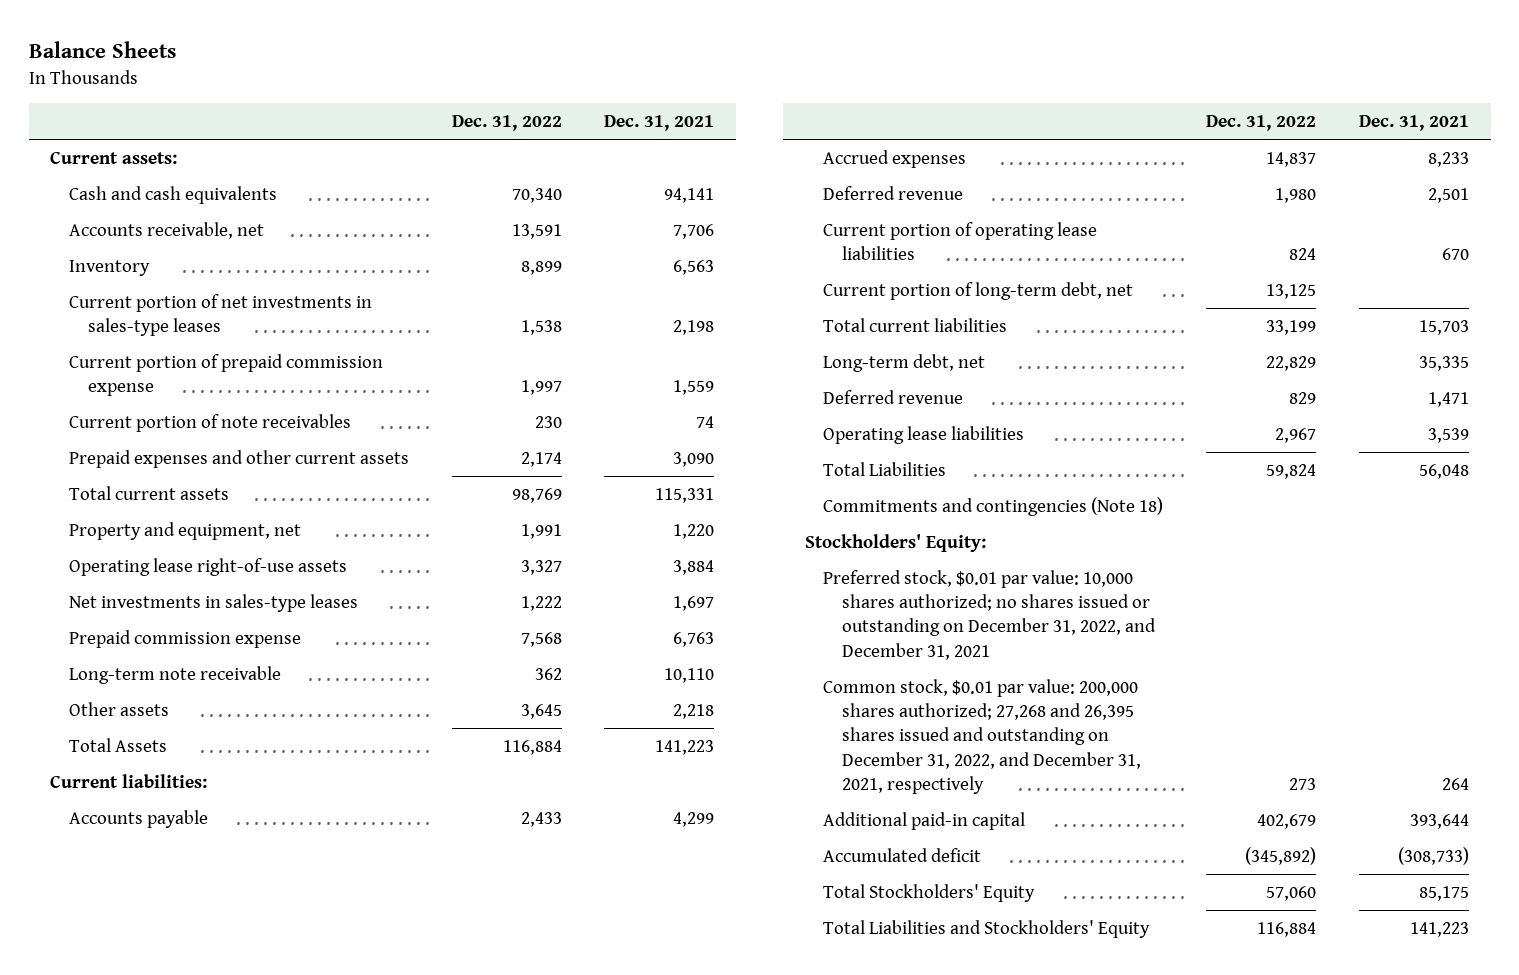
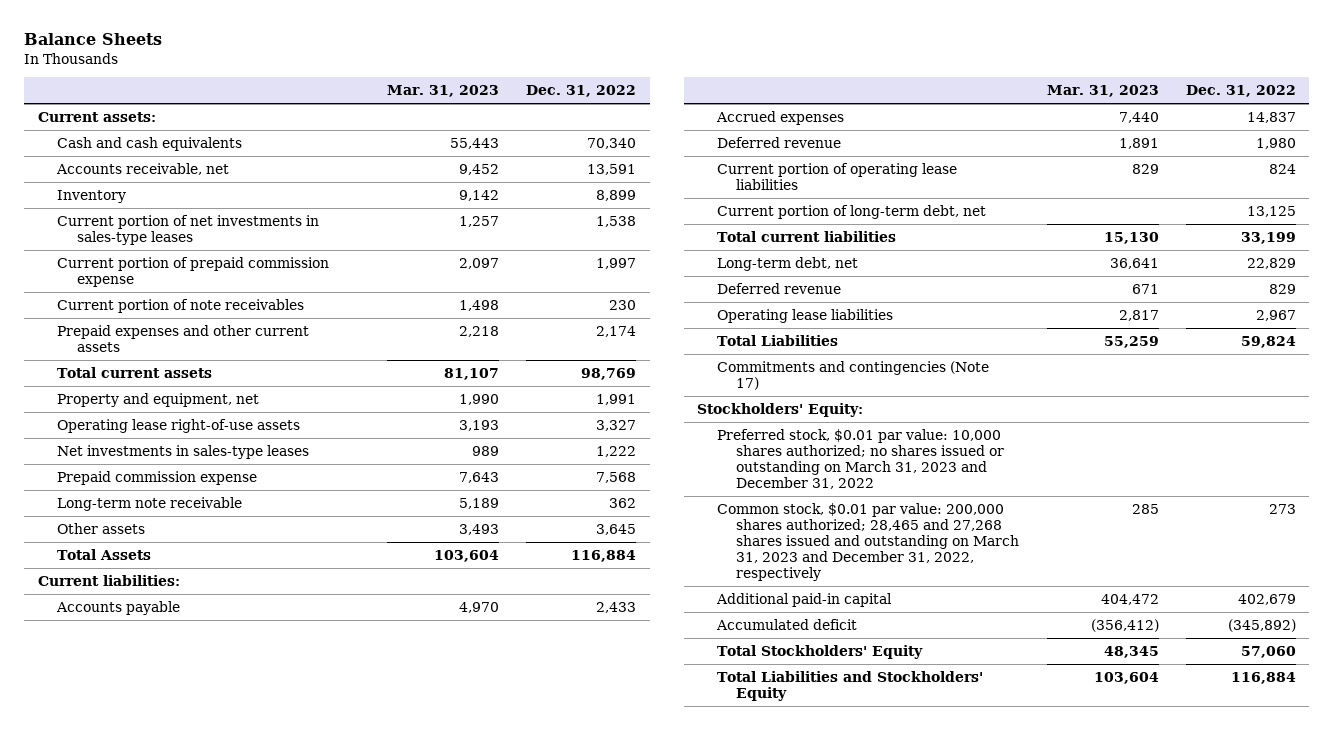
[604,114,715,131] Dec. 31, 2021 -> none
none -> [386,85,499,98] Mar. 31, 2023
[823,496,1164,516] Commitments and contingencies (Note 18) -> [716,360,989,390] Commitments and contingencies (Note 17)
[823,569,1157,660] Preferred stock, $0.01 par value: 10,000 shares authorized; no shares issued or outstanding on December 31, 2022, and December 31, 2021 -> [716,428,1005,489] Preferred stock, $0.01 par value: 10,000 shares authorized; no shares issued or outstanding on March 31, 2023 and December 31, 2022
[823,678,1142,794] Common stock, $0.01 par value: 200,000 shares authorized; 27,268 and 26,395 shares issued and outstanding on December 31, 2022, and December 31, 2021, respectively -> [716,502,1020,581] Common stock, $0.01 par value: 200,000 shares authorized; 28,465 and 27,268 shares issued and outstanding on March 31, 2023 and December 31, 2022, respectively

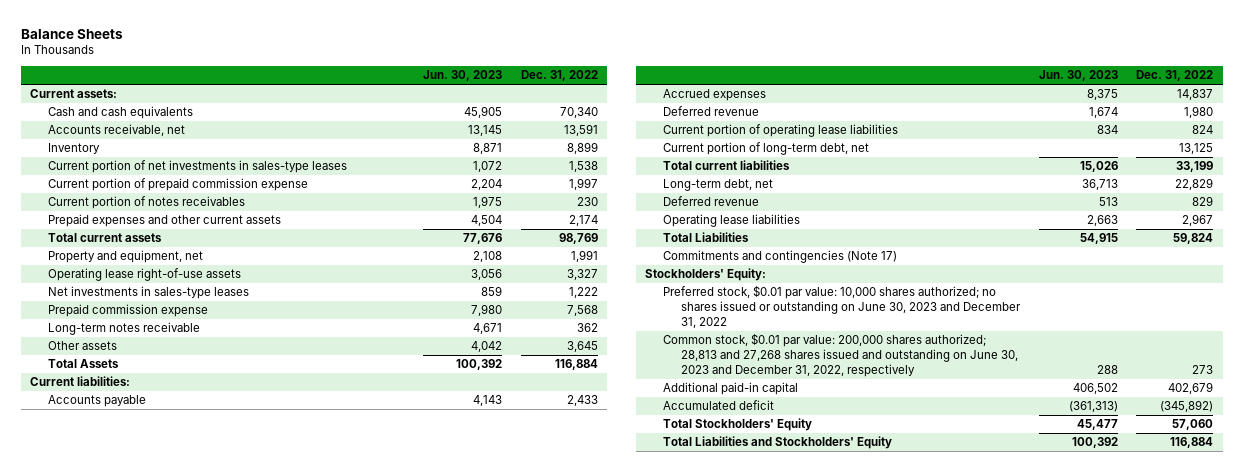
[386,85,499,98] Mar. 31, 2023 -> none
none -> [423,70,503,82] Jun. 30, 2023
[57,298,305,313] Current portion of note receivables -> [47,196,245,210] Current portion of notes receivables
[57,496,243,511] Long-term note receivable -> [47,322,200,336] Long-term notes receivable
[716,428,1005,489] Preferred stock, $0.01 par value: 10,000 shares authorized; no shares issued or outstanding on March 31, 2023 and December 31, 2022 -> [663,285,1022,329] Preferred stock, $0.01 par value: 10,000 shares authorized; no shares issued or outstanding on June 30, 2023 and December 31, 2022
[716,502,1020,581] Common stock, $0.01 par value: 200,000 shares authorized; 28,465 and 27,268 shares issued and outstanding on March 31, 2023 and December 31, 2022, respectively -> [663,333,1019,378] Common stock, $0.01 par value: 200,000 shares authorized; 28,813 and 27,268 shares issued and outstanding on June 30, 2023 and December 31, 2022, respectively

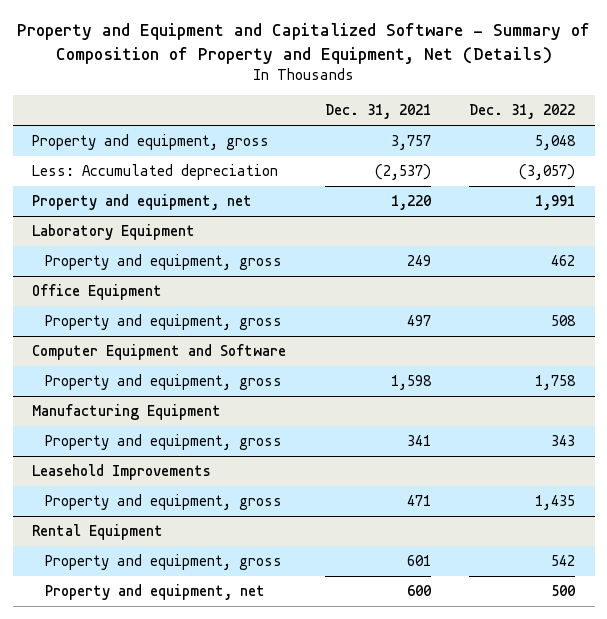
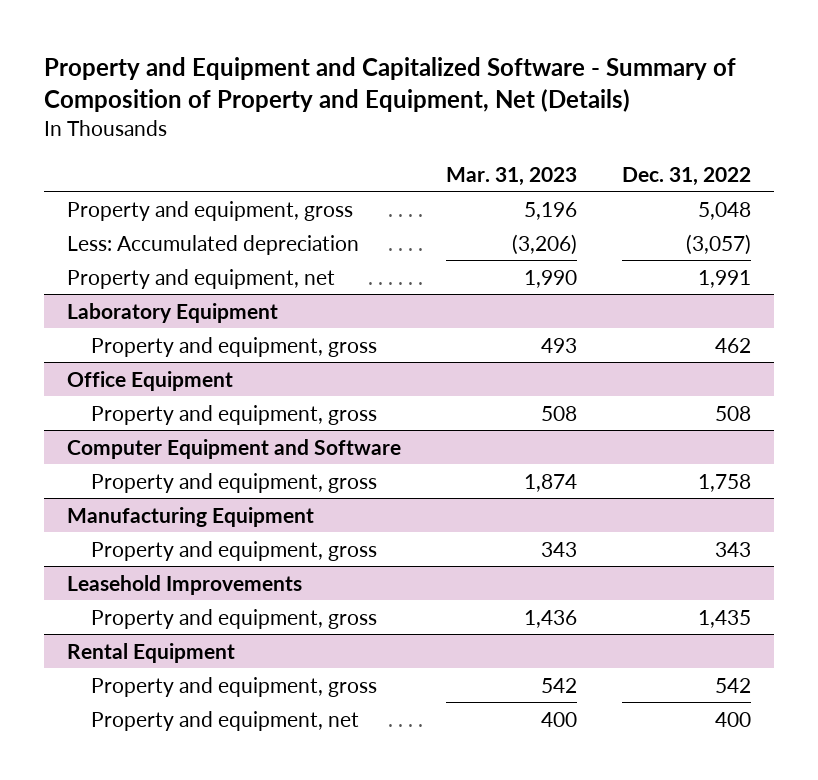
[324,104,431,120] Dec. 31, 2021 -> none
none -> [445,166,577,186] Mar. 31, 2023
[551,585,576,597] 500 -> [715,711,752,727] 400

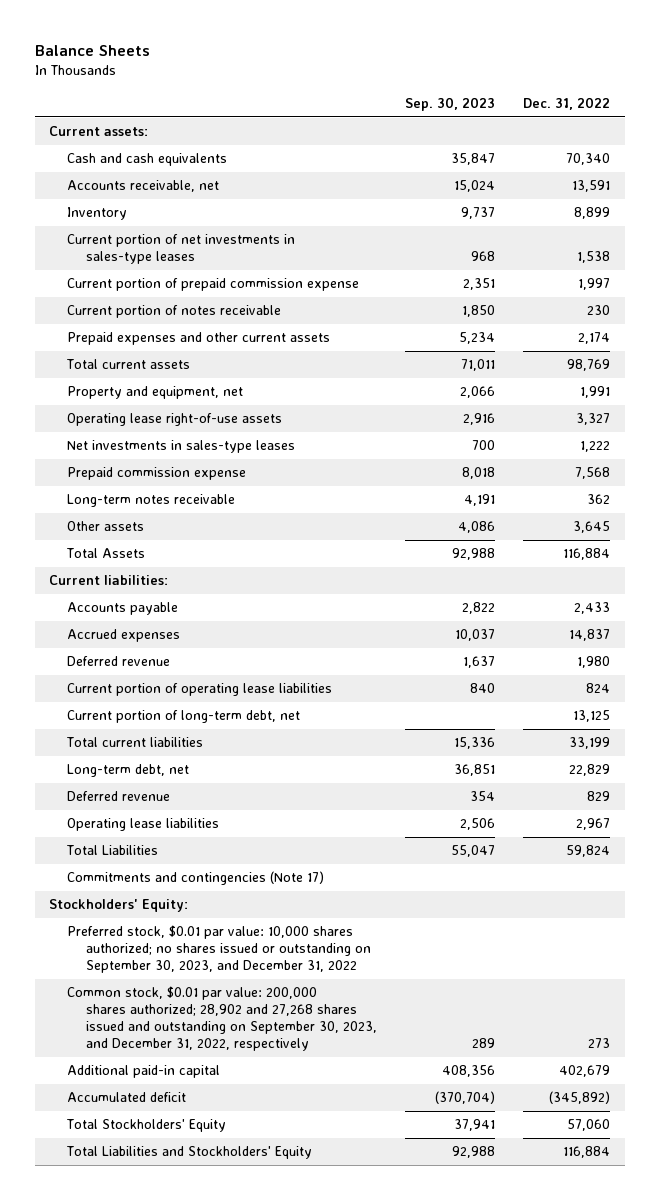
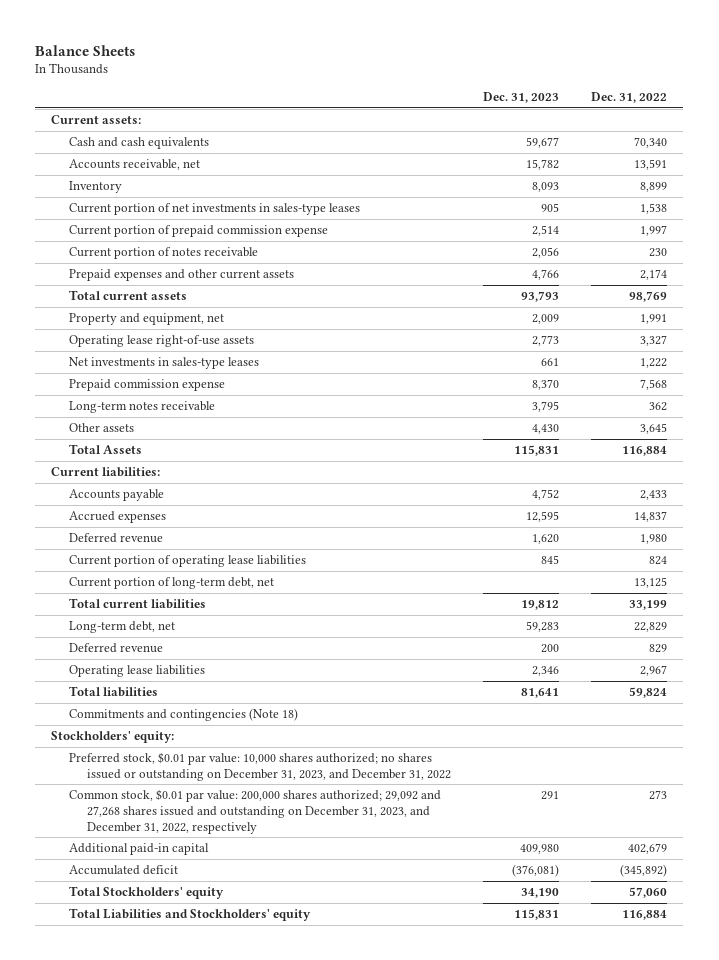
[405,96,496,111] Sep. 30, 2023 -> none
none -> [483,92,560,104] Dec. 31, 2023
[66,845,159,856] Total Liabilities -> [69,686,159,698] Total liabilities
[67,871,325,886] Commitments and contingencies (Note 17) -> [69,708,299,722] Commitments and contingencies (Note 18)
[48,899,188,913] Stockholders' Equity: -> [51,731,175,744] Stockholders' equity:
[67,925,371,974] Preferred stock, $0.01 par value: 10,000 shares authorized; no shares issued or outstanding on September 30, 2023, and December 31, 2022 -> [69,752,451,781] Preferred stock, $0.01 par value: 10,000 shares authorized; no shares issued or outstanding on December 31, 2023, and December 31, 2022
[67,986,377,1052] Common stock, $0.01 par value: 200,000 shares authorized; 28,902 and 27,268 shares issued and outstanding on September 30, 2023, and December 31, 2022, respectively -> [69,789,442,834] Common stock, $0.01 par value: 200,000 shares authorized; 29,092 and 27,268 shares issued and outstanding on December 31, 2023, and December 31, 2022, respectively
[66,1119,227,1133] Total Stockholders' Equity -> [69,886,225,900] Total Stockholders' equity
[66,1146,313,1160] Total Liabilities and Stockholders' Equity -> [69,908,312,922] Total Liabilities and Stockholders' equity

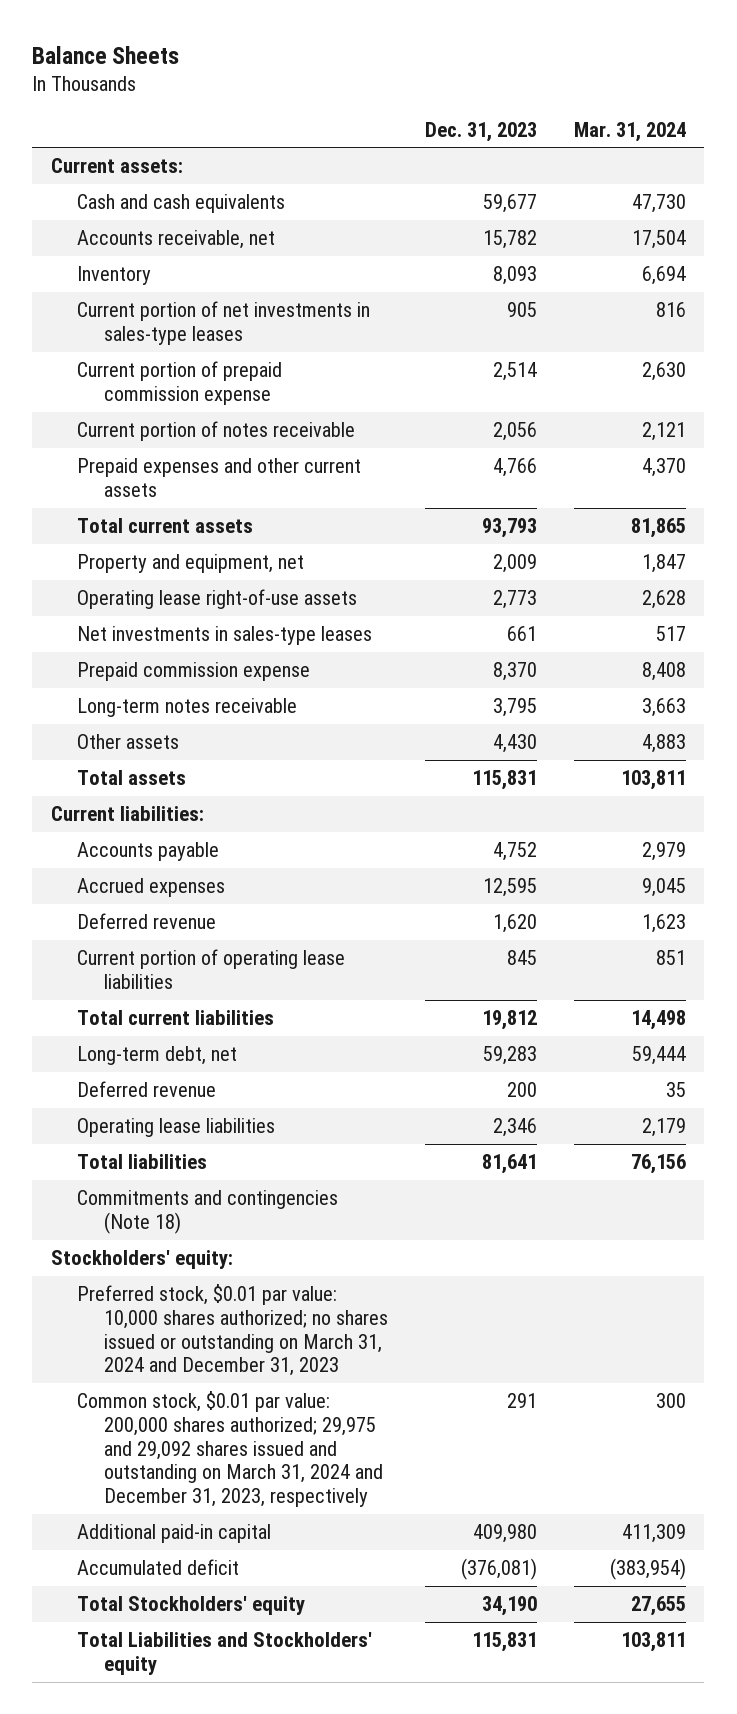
[591,92,668,104] Dec. 31, 2022 -> none
none -> [573,121,686,142] Mar. 31, 2024
[69,444,143,455] Total Assets -> [77,770,187,786] Total assets
[69,577,275,590] Current portion of long-term debt, net -> none
[69,752,451,781] Preferred stock, $0.01 par value: 10,000 shares authorized; no shares issued or outstanding on December 31, 2023, and December 31, 2022 -> [77,1284,388,1377] Preferred stock, $0.01 par value: 10,000 shares authorized; no shares issued or outstanding on March 31, 2024 and December 31, 2023
[69,789,442,834] Common stock, $0.01 par value: 200,000 shares authorized; 29,092 and 27,268 shares issued and outstanding on December 31, 2023, and December 31, 2022, respectively -> [77,1391,383,1508] Common stock, $0.01 par value: 200,000 shares authorized; 29,975 and 29,092 shares issued and outstanding on March 31, 2024 and December 31, 2023, respectively

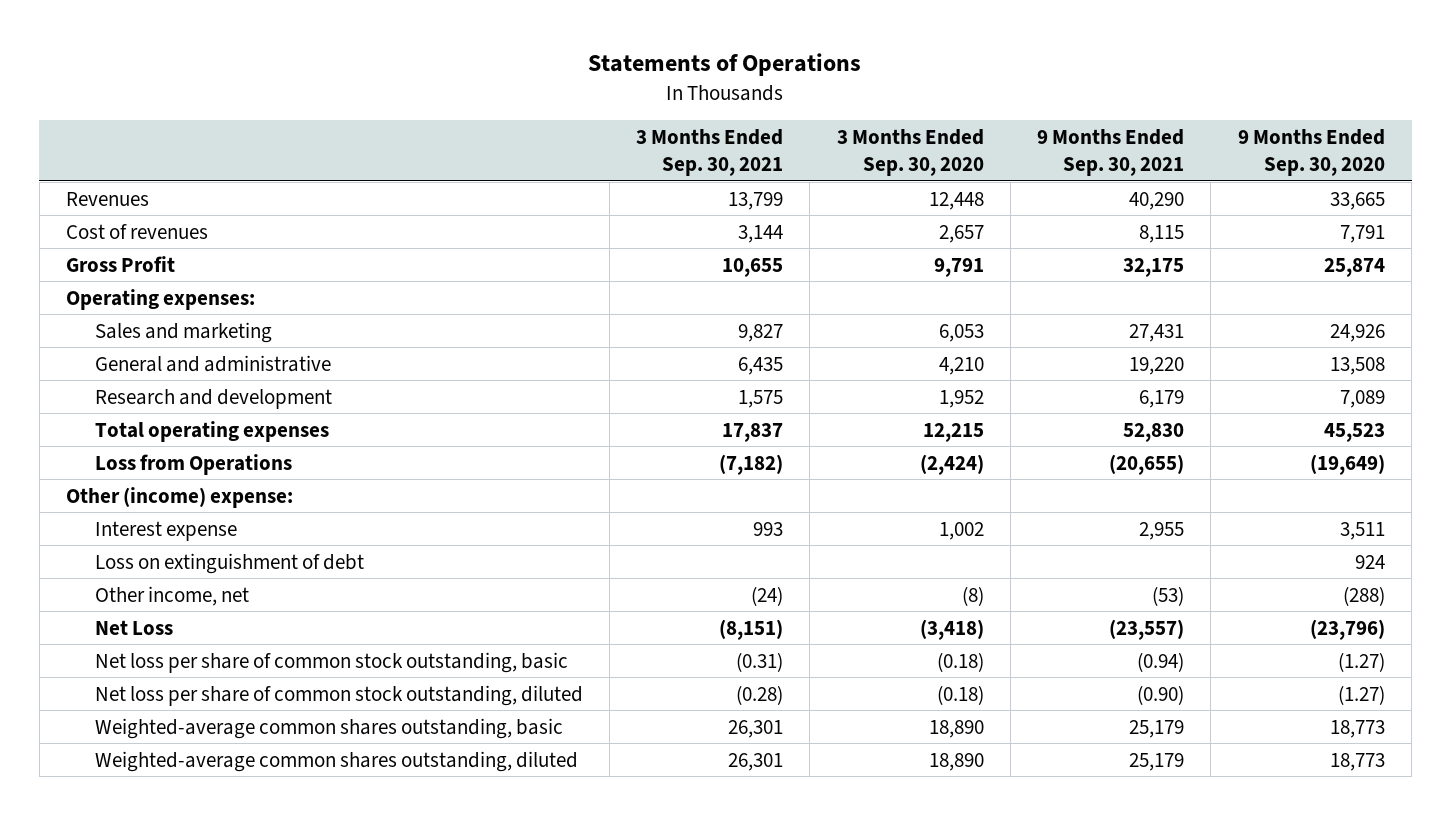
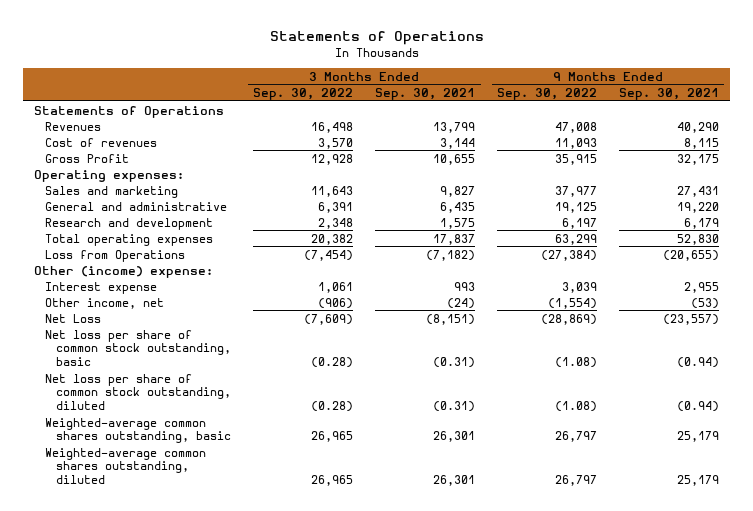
[836,128,984,176] 3 Months Ended Sep. 30, 2020 -> none
[1237,128,1385,176] 9 Months Ended Sep. 30, 2020 -> none
none -> [253,88,354,101] Sep. 30, 2022
none -> [497,88,598,101] Sep. 30, 2022
none -> [34,105,225,118] Statements of Operations
[94,552,364,574] Loss on extinguishment of debt -> none
[736,684,784,705] (0.28) -> [433,400,476,412] (0.31)
[1137,684,1185,705] (0.90) -> [676,400,719,412] (0.94)

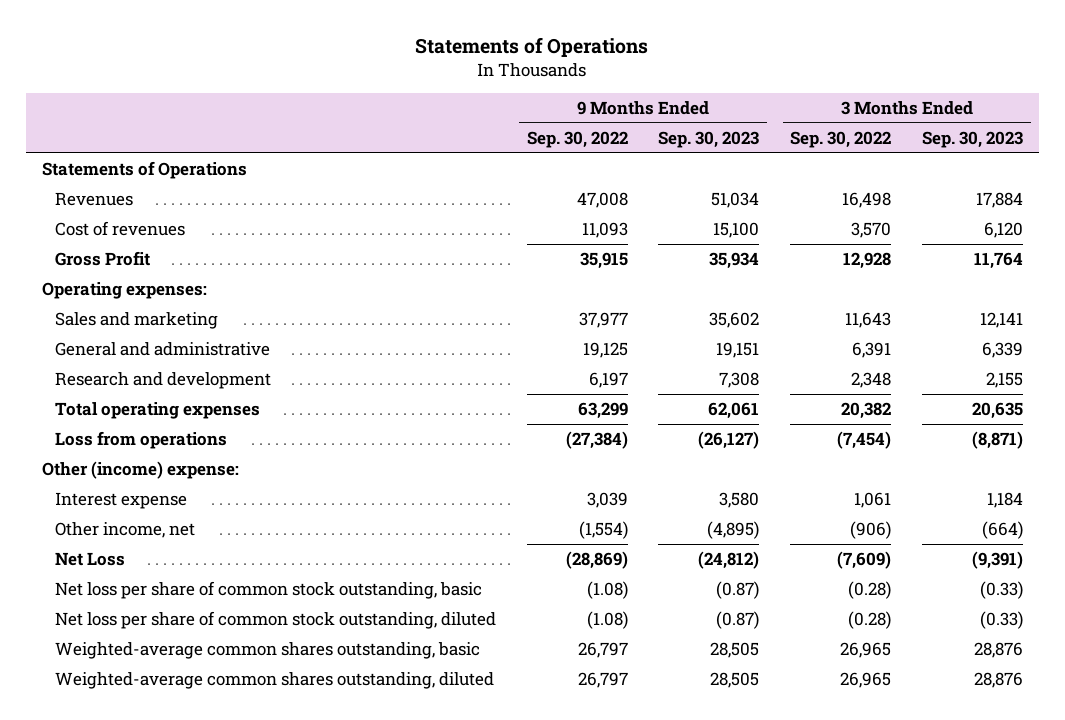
[375,88,476,101] Sep. 30, 2021 -> none
[618,88,719,101] Sep. 30, 2021 -> none
none -> [658,130,760,148] Sep. 30, 2023
none -> [922,130,1024,148] Sep. 30, 2023
[45,249,186,262] Loss from Operations -> [54,431,227,450] Loss from operations

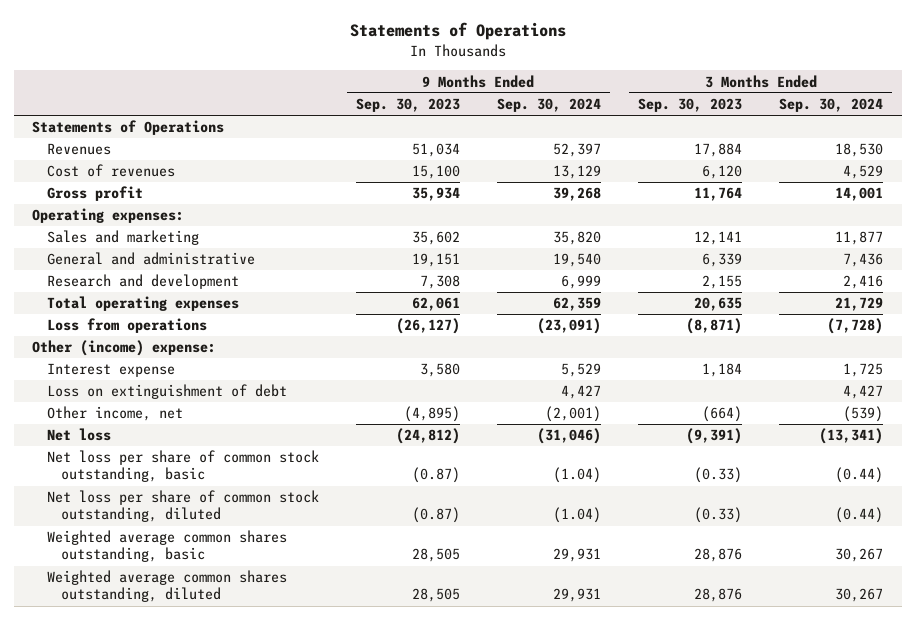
[526,130,628,148] Sep. 30, 2022 -> none
[790,130,892,148] Sep. 30, 2022 -> none
none -> [496,98,601,113] Sep. 30, 2024
none -> [779,98,884,113] Sep. 30, 2024
[54,251,150,267] Gross Profit -> [46,186,143,202] Gross profit
none -> [46,384,287,400] Loss on extinguishment of debt
[54,552,125,567] Net Loss -> [46,428,111,442] Net loss
[54,642,480,660] Weighted-average common shares outstanding, basic -> [46,530,287,563] Weighted average common shares outstanding, basic
[54,672,494,690] Weighted-average common shares outstanding, diluted -> [46,570,287,603] Weighted average common shares outstanding, diluted

